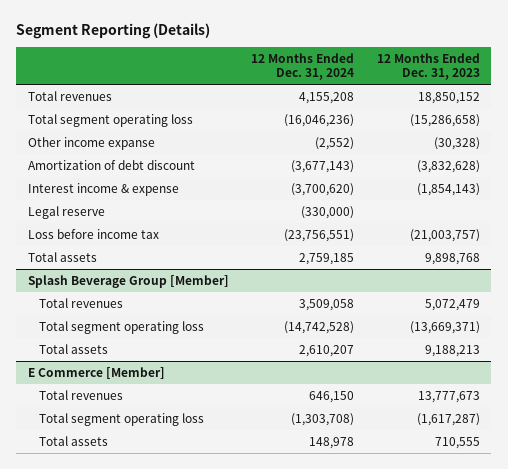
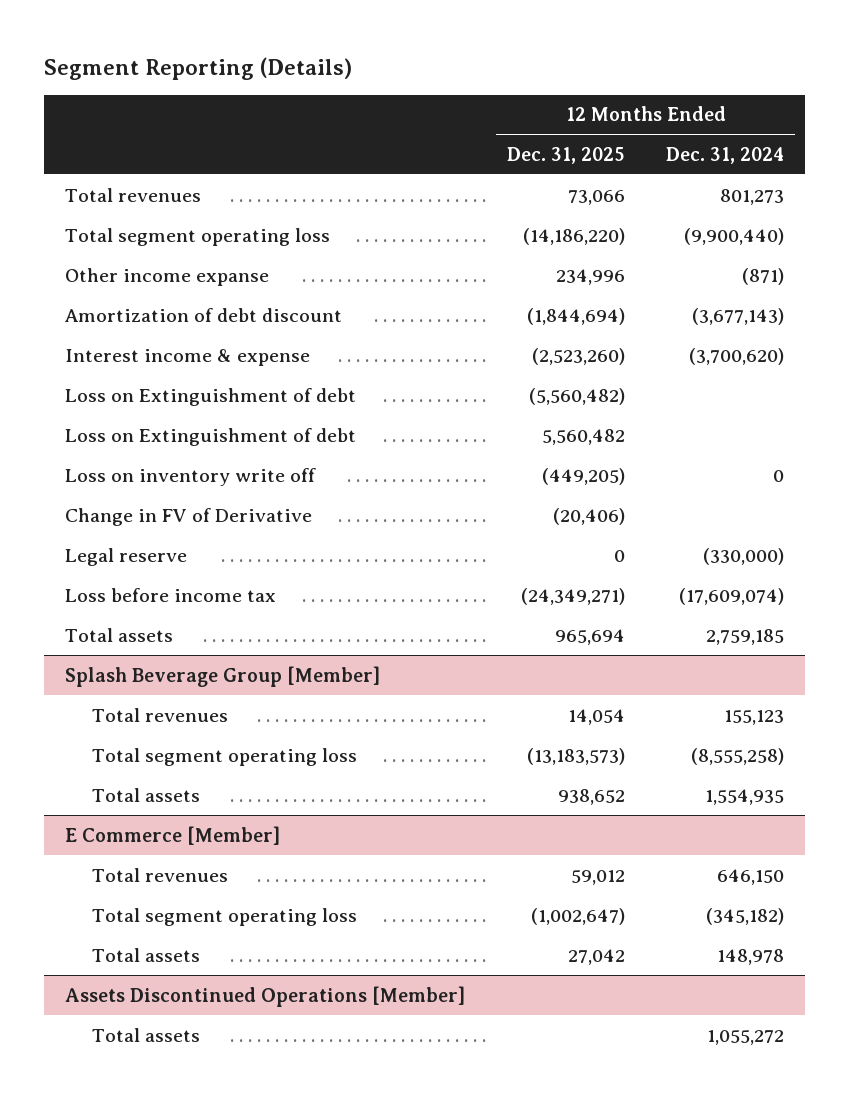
[376,52,480,81] 12 Months Ended Dec. 31, 2023 -> none
none -> [506,146,625,164] Dec. 31, 2025
[299,91,355,104] 4,155,208 -> [720,188,785,205] 801,273
[284,113,355,127] (16,046,236) -> [684,227,785,245] (9,900,440)
[315,136,355,150] (2,552) -> [742,267,785,285] (871)
none -> [65,387,357,406] Loss on Extinguishment of debt
none -> [65,427,357,446] Loss on Extinguishment of debt
none -> [65,467,317,486] Loss on inventory write off
none -> [65,507,313,526] Change in FV of Derivative
[284,228,355,242] (23,756,551) -> [679,587,785,605] (17,609,074)
[299,298,355,311] 3,509,058 -> [724,709,785,725] 155,123
[284,320,355,334] (14,742,528) -> [691,747,785,765] (8,555,258)
[299,344,355,357] 2,610,207 -> [705,788,785,805] 1,554,935
[291,412,355,426] (1,303,708) -> [706,907,785,925] (345,182)
none -> [65,985,466,1007] Assets Discontinued Operations [Member]
none -> [92,1027,201,1042] Total assets

